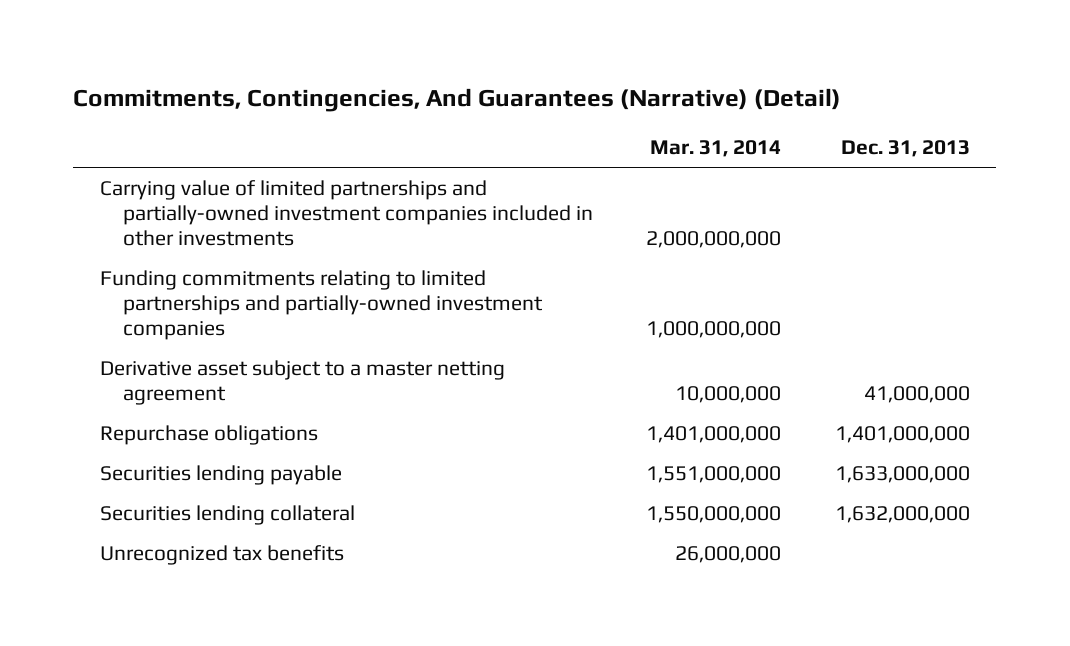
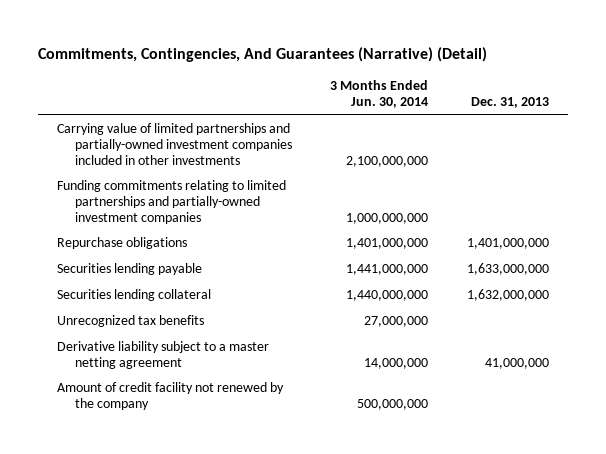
[650,140,782,158] Mar. 31, 2014 -> none
none -> [330,80,429,109] 3 Months Ended Jun. 30, 2014
[100,359,506,405] Derivative asset subject to a master netting agreement -> none
none -> [57,341,270,370] Derivative liability subject to a master netting agreement
none -> [57,382,285,411] Amount of credit facility not renewed by the company

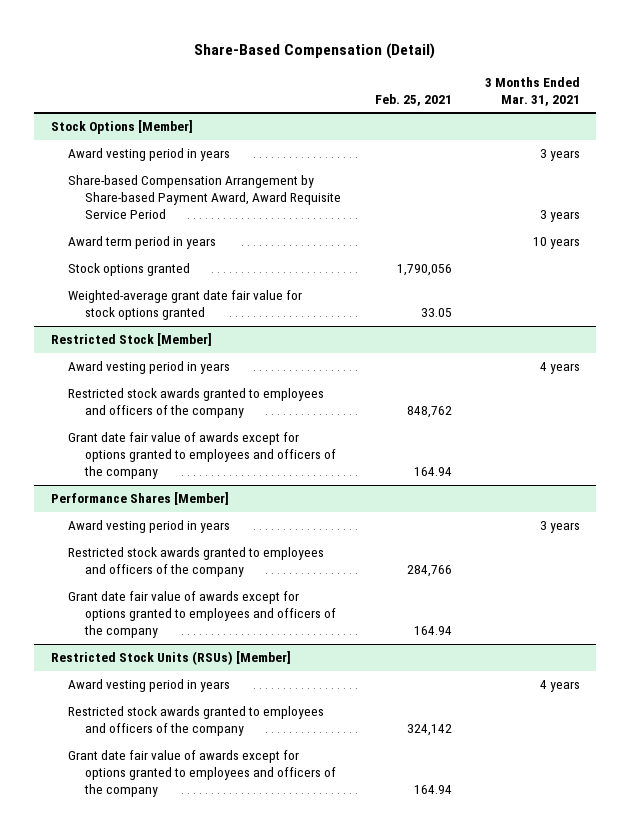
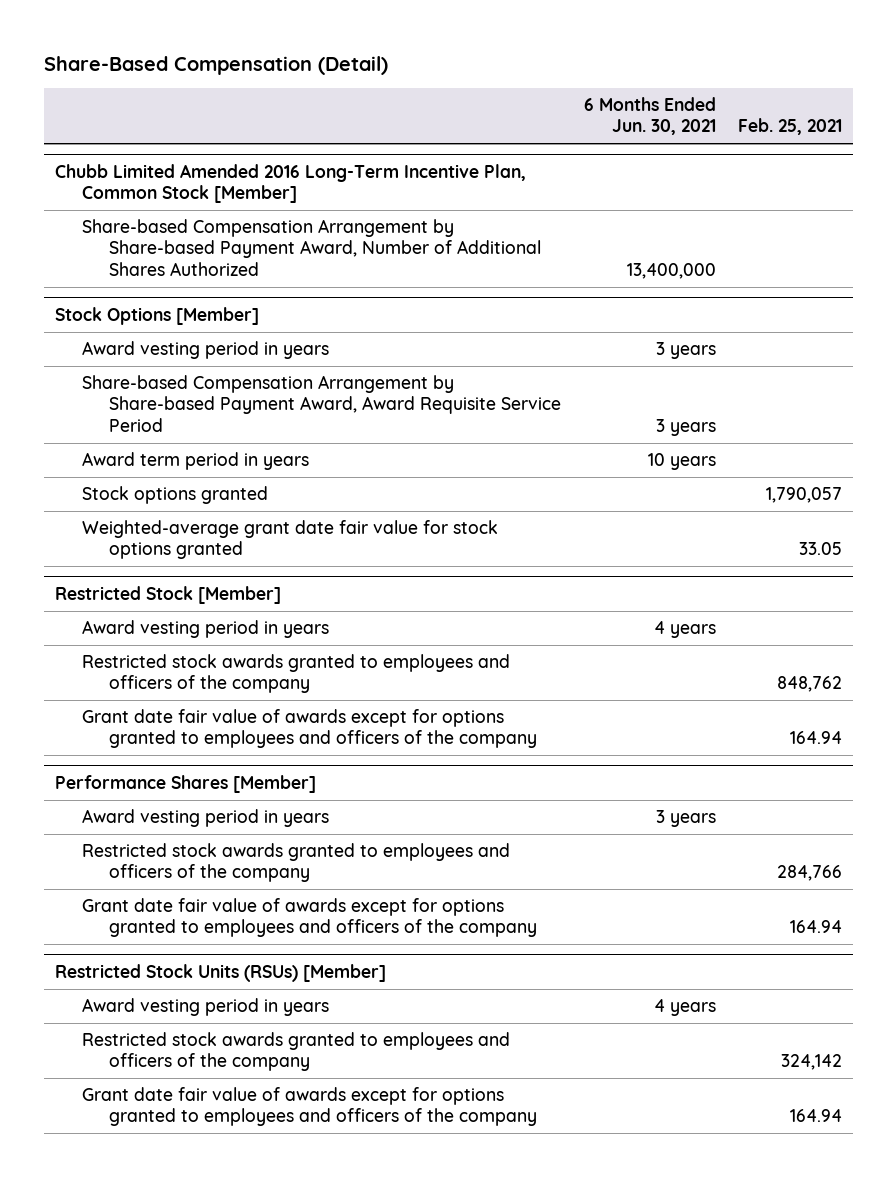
[484,76,580,106] 3 Months Ended Mar. 31, 2021 -> none
none -> [583,97,716,136] 6 Months Ended Jun. 30, 2021
none -> [54,163,526,204] Chubb Limited Amended 2016 Long-Term Incentive Plan, Common Stock [Member]
none -> [82,219,542,276] Share-based Compensation Arrangement by Share-based Payment Award, Number of Additional Shares Authorized
[396,264,452,277] 1,790,056 -> [765,487,842,504] 1,790,057

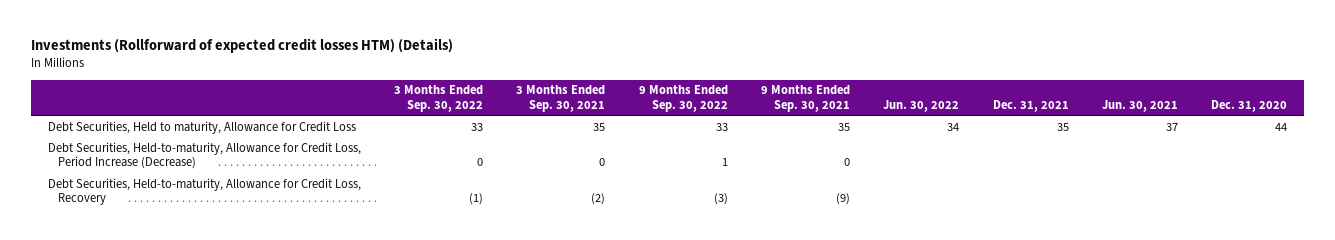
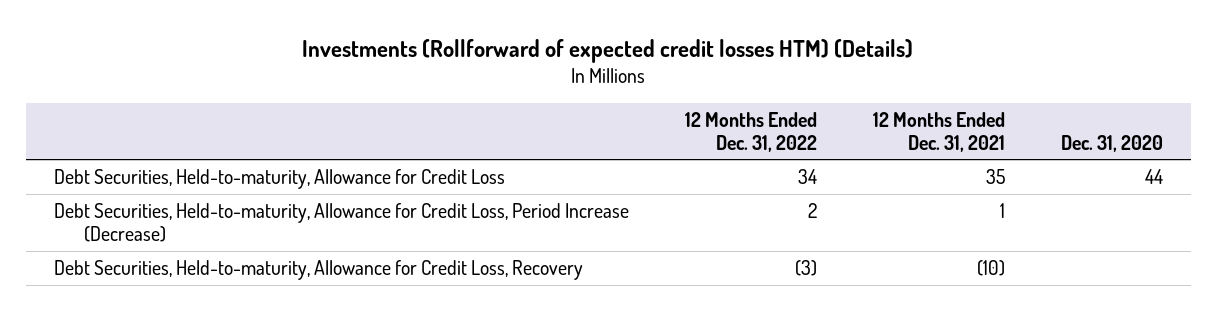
[393,85,483,112] 3 Months Ended Sep. 30, 2022 -> none
[516,85,606,112] 3 Months Ended Sep. 30, 2021 -> none
[638,85,728,112] 9 Months Ended Sep. 30, 2022 -> none
[760,85,850,112] 9 Months Ended Sep. 30, 2021 -> none
[883,99,960,112] Jun. 30, 2022 -> none
[992,99,1069,112] Dec. 31, 2021 -> none
[1101,99,1178,112] Jun. 30, 2021 -> none
none -> [684,111,817,152] 12 Months Ended Dec. 31, 2022
none -> [872,111,1005,152] 12 Months Ended Dec. 31, 2021
[47,120,356,134] Debt Securities, Held to maturity, Allowance for Credit Loss -> [53,169,505,190] Debt Securities, Held-to-maturity, Allowance for Credit Loss

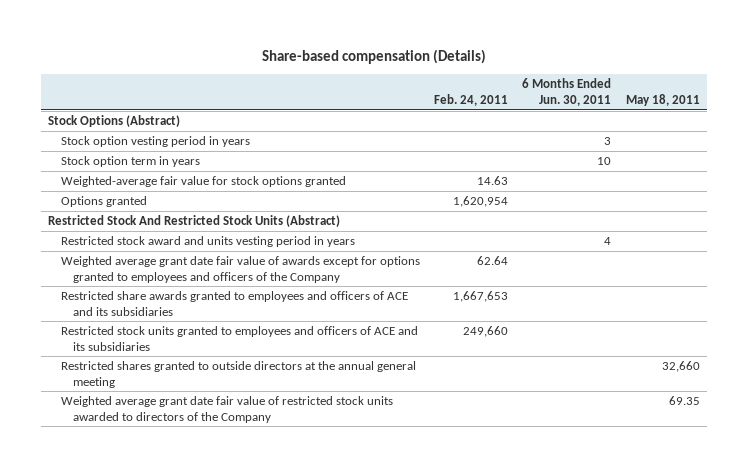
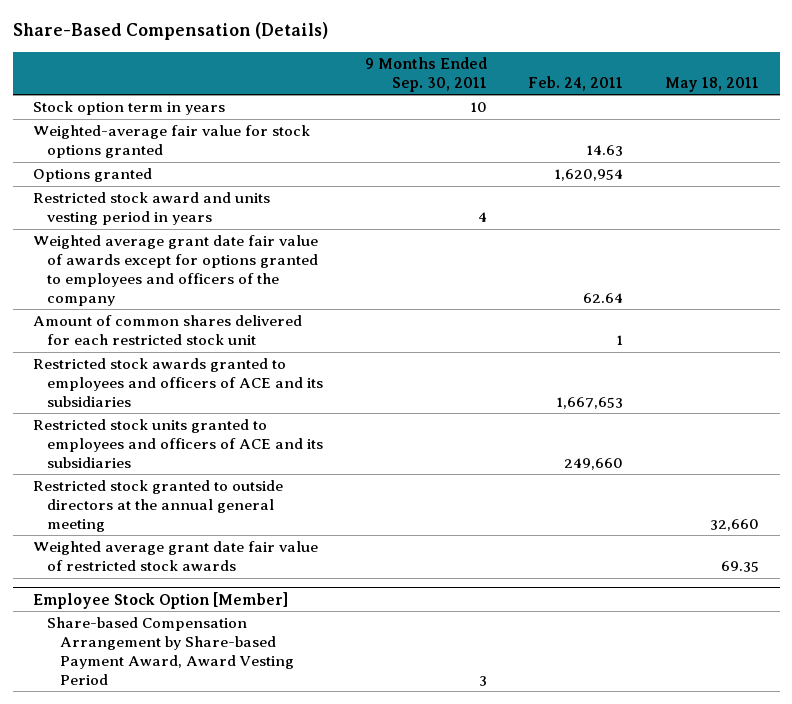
[262,49,487,65] Share-based compensation (Details) -> [12,22,328,41] Share-Based Compensation (Details)
[522,78,612,107] 6 Months Ended Jun. 30, 2011 -> none
none -> [364,56,487,92] 9 Months Ended Sep. 30, 2011
[48,115,181,128] Stock Options (Abstract) -> none
[60,136,250,148] Stock option vesting period in years -> none
[48,215,341,228] Restricted Stock And Restricted Stock Units (Abstract) -> none
[60,256,420,283] Weighted average grant date fair value of awards except for options granted to employees and officers of the Company -> [33,235,319,306] Weighted average grant date fair value of awards except for options granted to employees and officers of the company
none -> [33,315,303,345] Amount of common shares delivered for each restricted stock unit
[60,291,408,316] Restricted share awards granted to employees and officers of ACE and its subsidiaries -> [33,358,323,407] Restricted stock awards granted to employees and officers of ACE and its subsidiaries
[60,361,416,388] Restricted shares granted to outside directors at the annual general meeting -> [33,480,284,532] Restricted stock granted to outside directors at the annual general meeting
[60,396,393,423] Weighted average grant date fair value of restricted stock units awarded to directors of the Company -> [33,541,319,571] Weighted average grant date fair value of restricted stock awards
none -> [33,591,289,609] Employee Stock Option [Member]
none -> [46,617,295,685] Share-based Compensation Arrangement by Share-based Payment Award, Award Vesting Period

